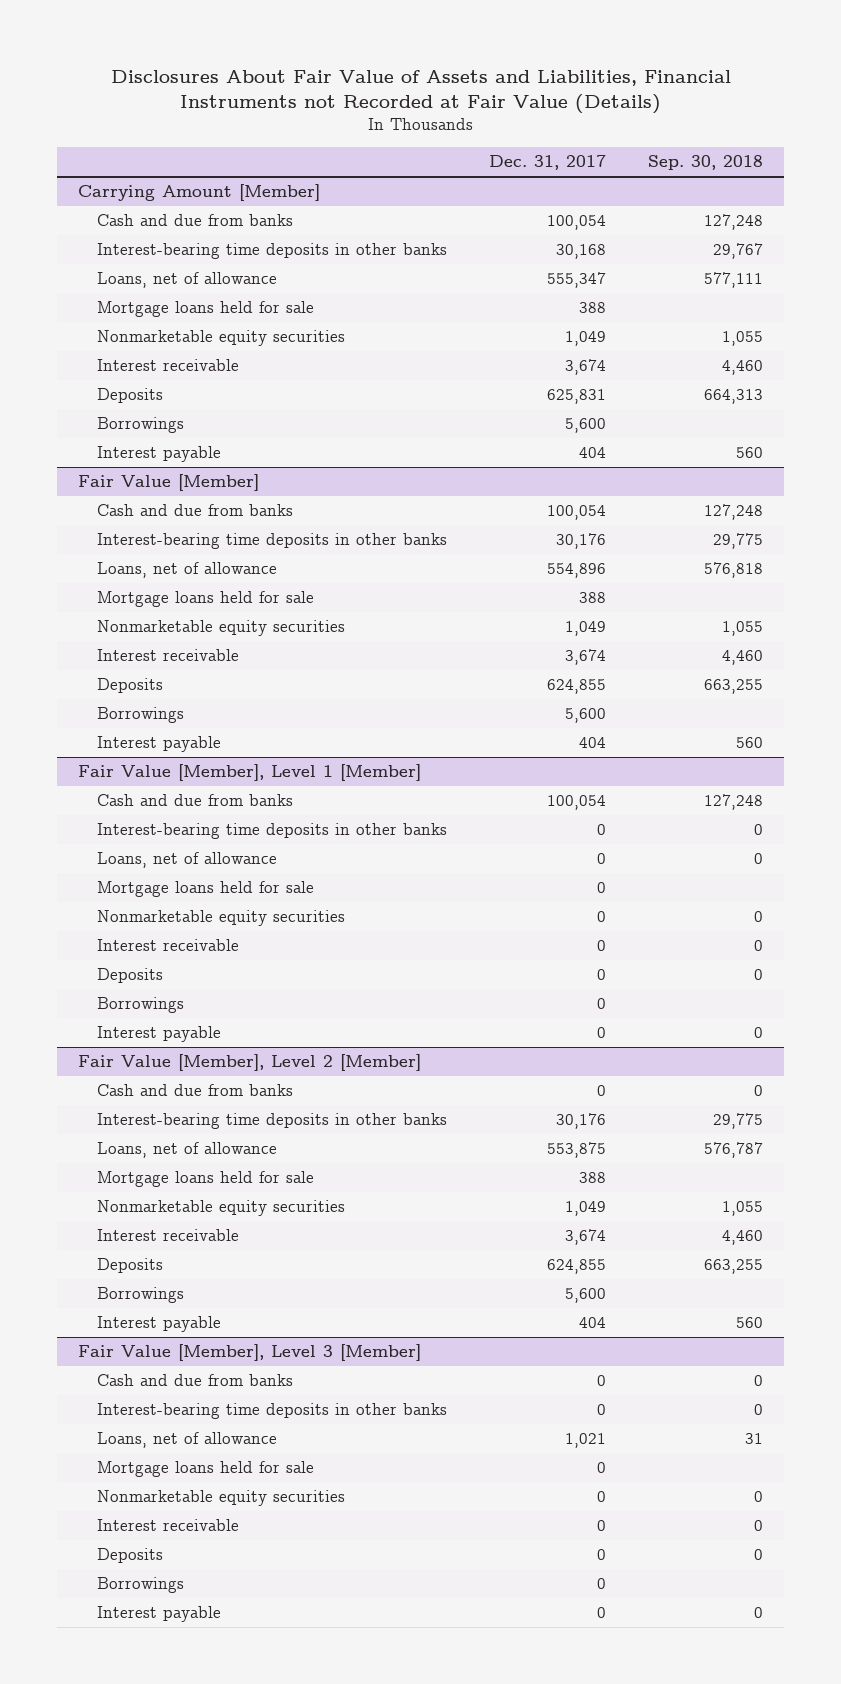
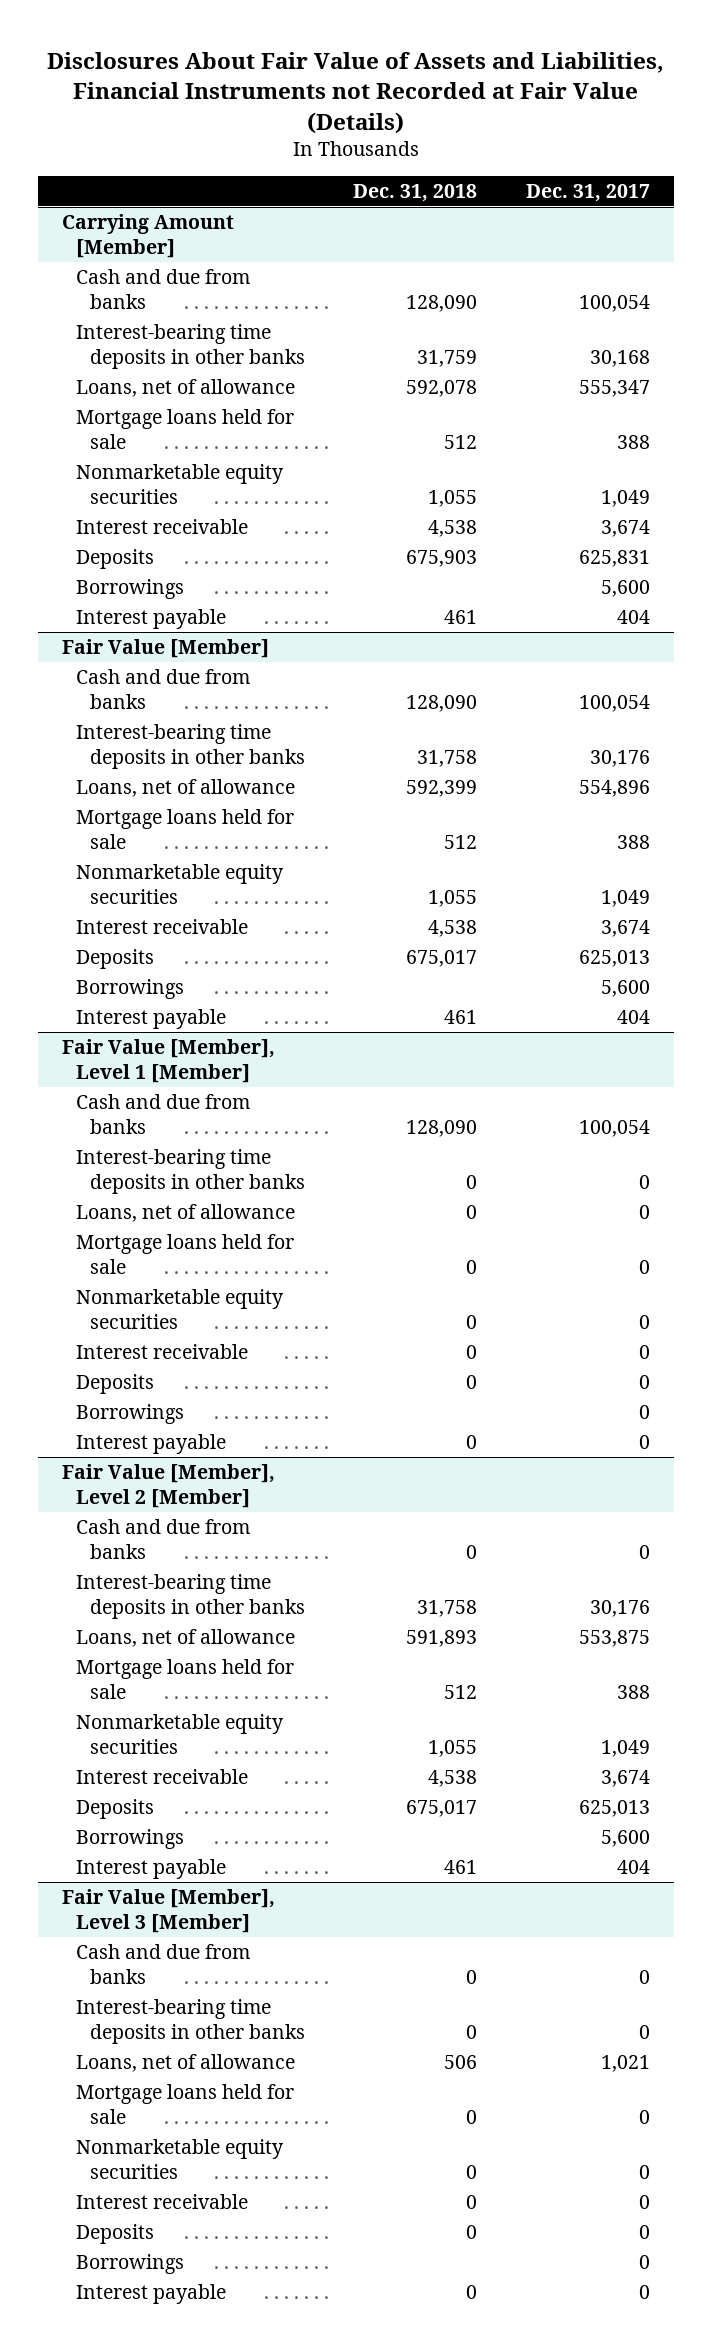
[648,155,764,171] Sep. 30, 2018 -> none
none -> [353,183,478,202] Dec. 31, 2018
[547,679,607,695] 624,855 -> [578,950,650,968] 625,013
[547,1259,607,1275] 624,855 -> [578,1800,650,1818] 625,013

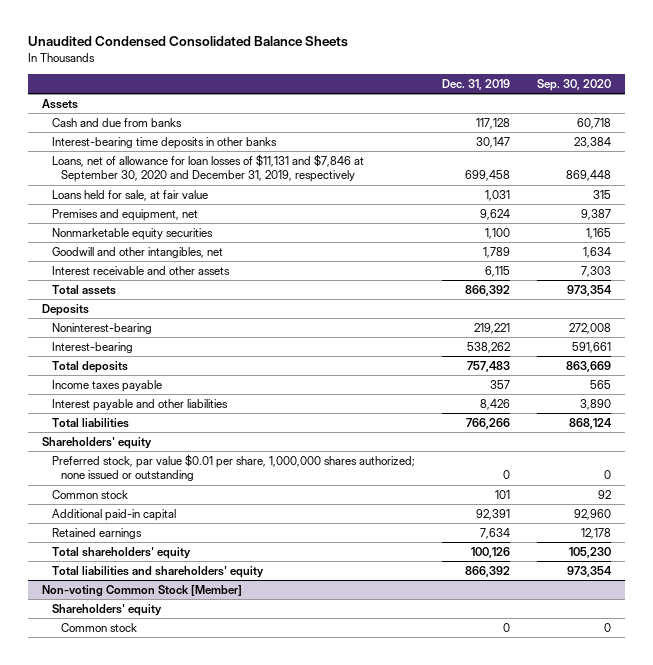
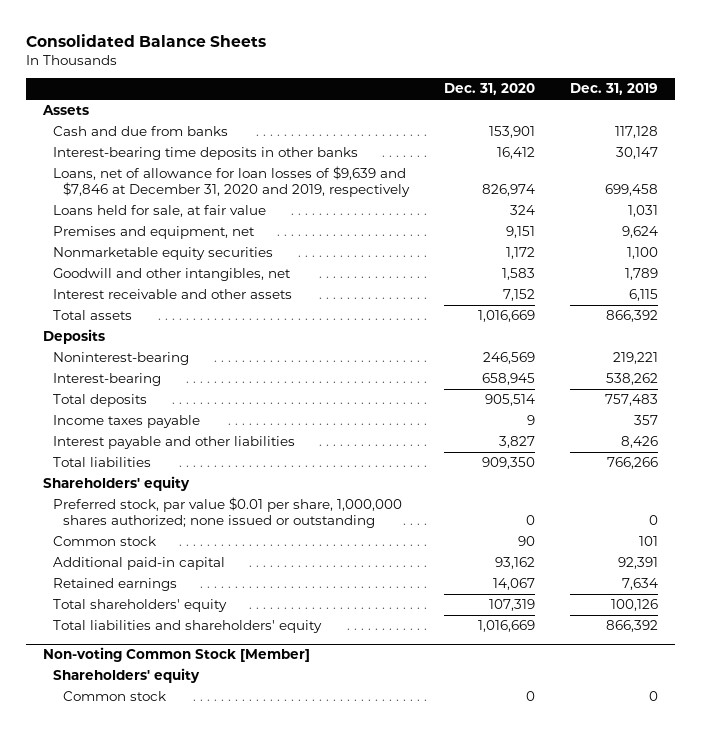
[28,36,349,48] Unaudited Condensed Consolidated Balance Sheets -> [25,33,266,47] Consolidated Balance Sheets
[537,78,612,91] Sep. 30, 2020 -> none
none -> [444,83,536,96] Dec. 31, 2020
[51,153,364,183] Loans, net of allowance for loan losses of $11,131 and $7,846 at September 30, 2020 and December 31, 2019, respectively -> [53,166,411,198] Loans, net of allowance for loan losses of $9,639 and $7,846 at December 31, 2020 and 2019, respectively

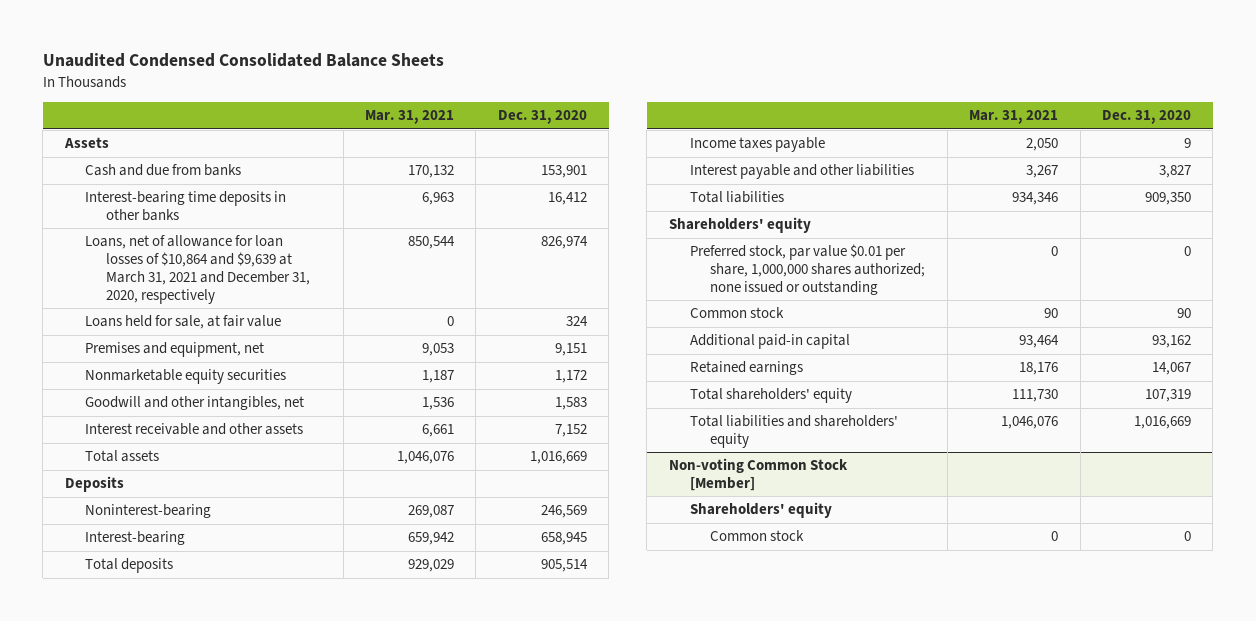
[25,33,266,47] Consolidated Balance Sheets -> [42,53,444,68] Unaudited Condensed Consolidated Balance Sheets
[569,83,658,96] Dec. 31, 2019 -> none
none -> [364,110,454,125] Mar. 31, 2021
[53,166,411,198] Loans, net of allowance for loan losses of $9,639 and $7,846 at December 31, 2020 and 2019, respectively -> [85,235,311,304] Loans, net of allowance for loan losses of $10,864 and $9,639 at March 31, 2021 and December 31, 2020, respectively

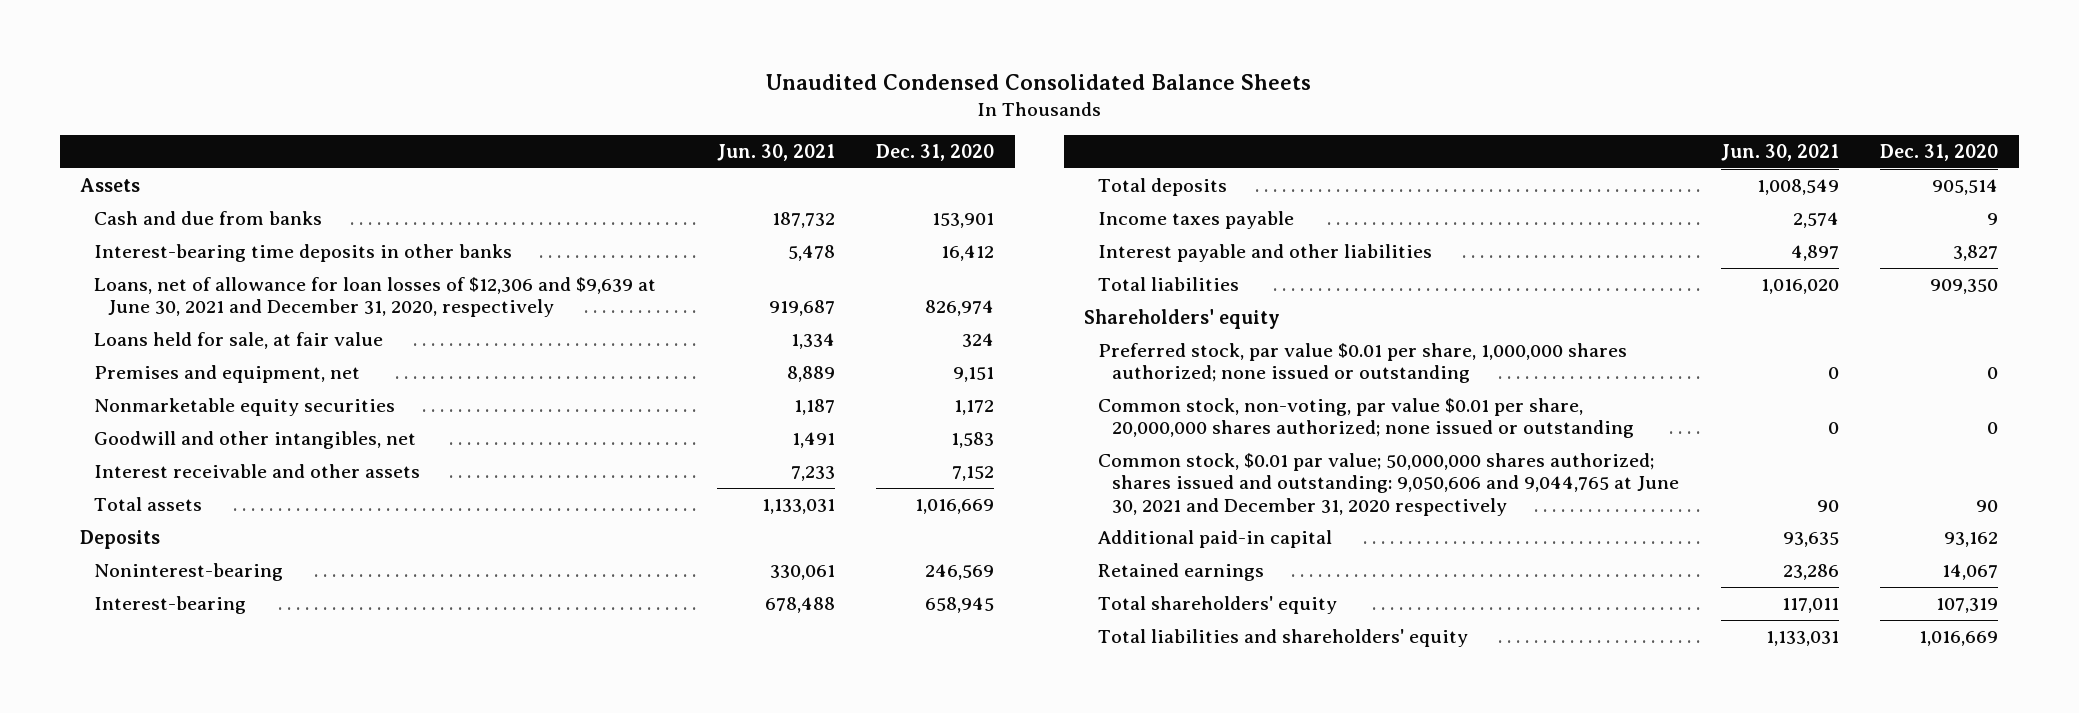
[364,110,454,125] Mar. 31, 2021 -> none
none -> [716,144,835,162] Jun. 30, 2021
[85,235,311,304] Loans, net of allowance for loan losses of $10,864 and $9,639 at March 31, 2021 and December 31, 2020, respectively -> [94,277,657,318] Loans, net of allowance for loan losses of $12,306 and $9,639 at June 30, 2021 and December 31, 2020, respectively
none -> [1098,398,1634,439] Common stock, non-voting, par value $0.01 per share, 20,000,000 shares authorized; none issued or outstanding
[689,307,784,319] Common stock -> [1098,453,1679,516] Common stock, $0.01 par value; 50,000,000 shares authorized; shares issued and outstanding: 9,050,606 and 9,044,765 at June 30, 2021 and December 31, 2020 respectively
[668,458,848,492] Non-voting Common Stock [Member] -> none
[689,502,832,519] Shareholders' equity -> none
[710,530,805,542] Common stock -> none

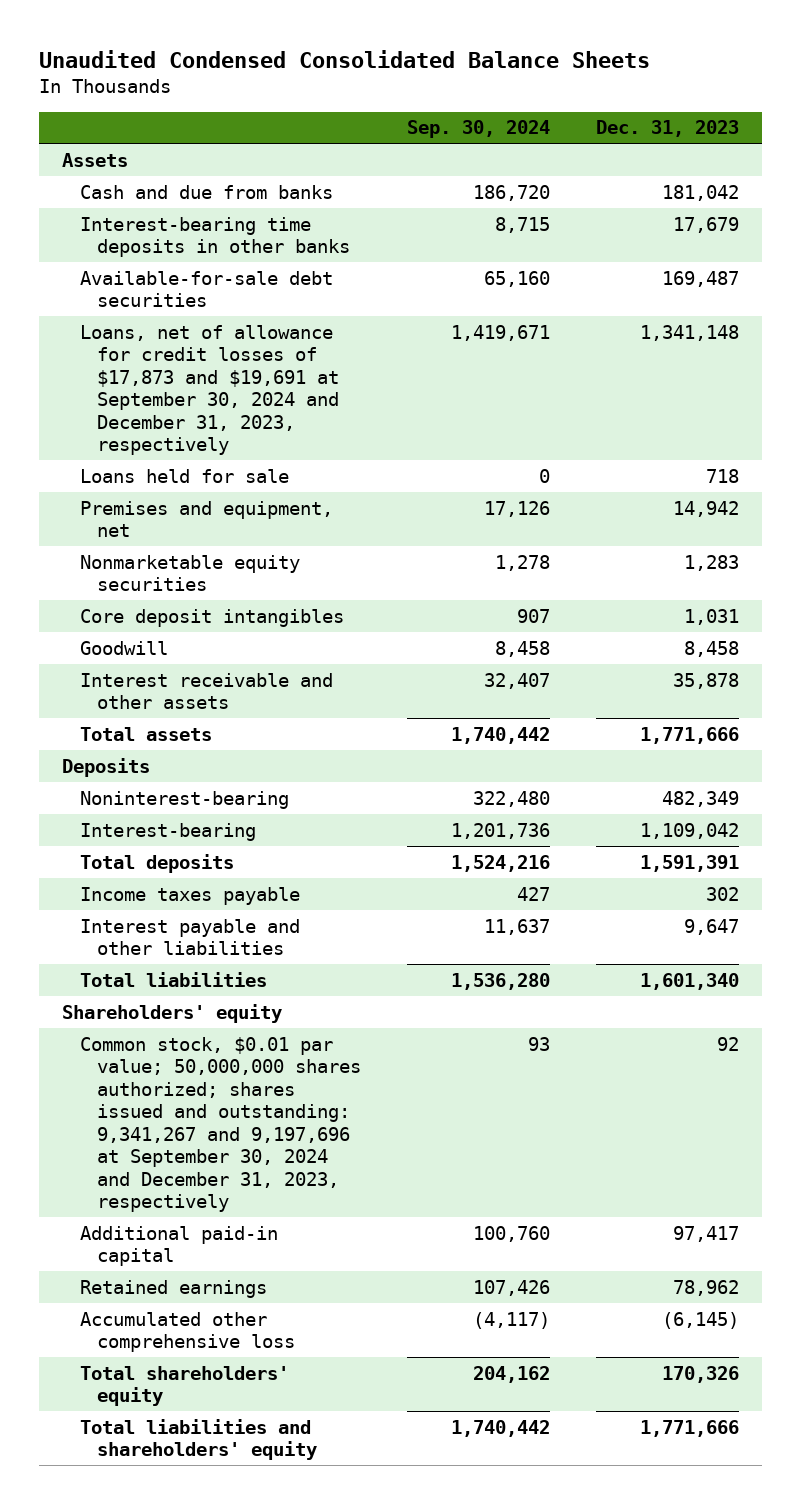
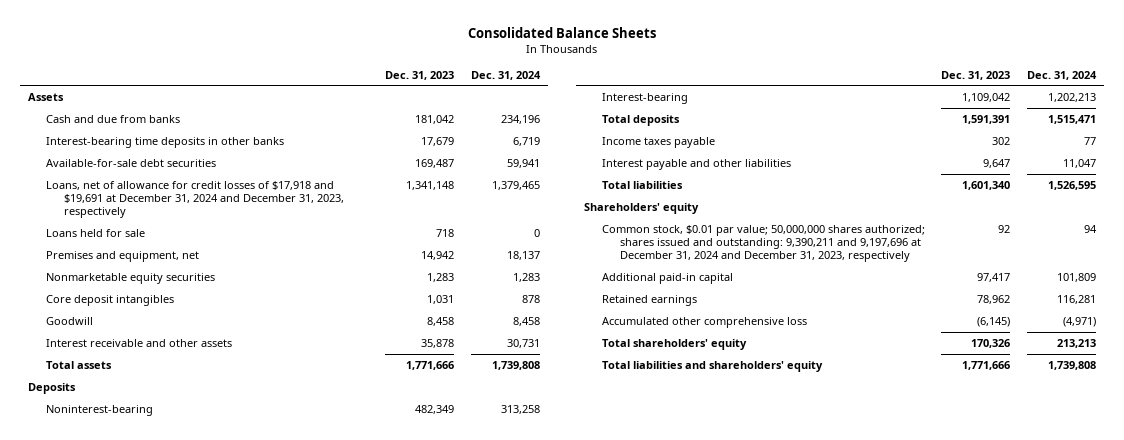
[39,49,651,68] Unaudited Condensed Consolidated Balance Sheets -> [468,26,657,38] Consolidated Balance Sheets
[407,120,551,139] Sep. 30, 2024 -> none
none -> [470,70,541,80] Dec. 31, 2024
[79,324,340,456] Loans, net of allowance for credit losses of $17,873 and $19,691 at September 30, 2024 and December 31, 2023, respectively -> [46,180,344,219] Loans, net of allowance for credit losses of $17,918 and $19,691 at December 31, 2024 and December 31, 2023, respectively
[79,1036,362,1213] Common stock, $0.01 par value; 50,000,000 shares authorized; shares issued and outstanding: 9,341,267 and 9,197,696 at September 30, 2024 and December 31, 2023, respectively -> [601,224,925,263] Common stock, $0.01 par value; 50,000,000 shares authorized; shares issued and outstanding: 9,390,211 and 9,197,696 at December 31, 2024 and December 31, 2023, respectively

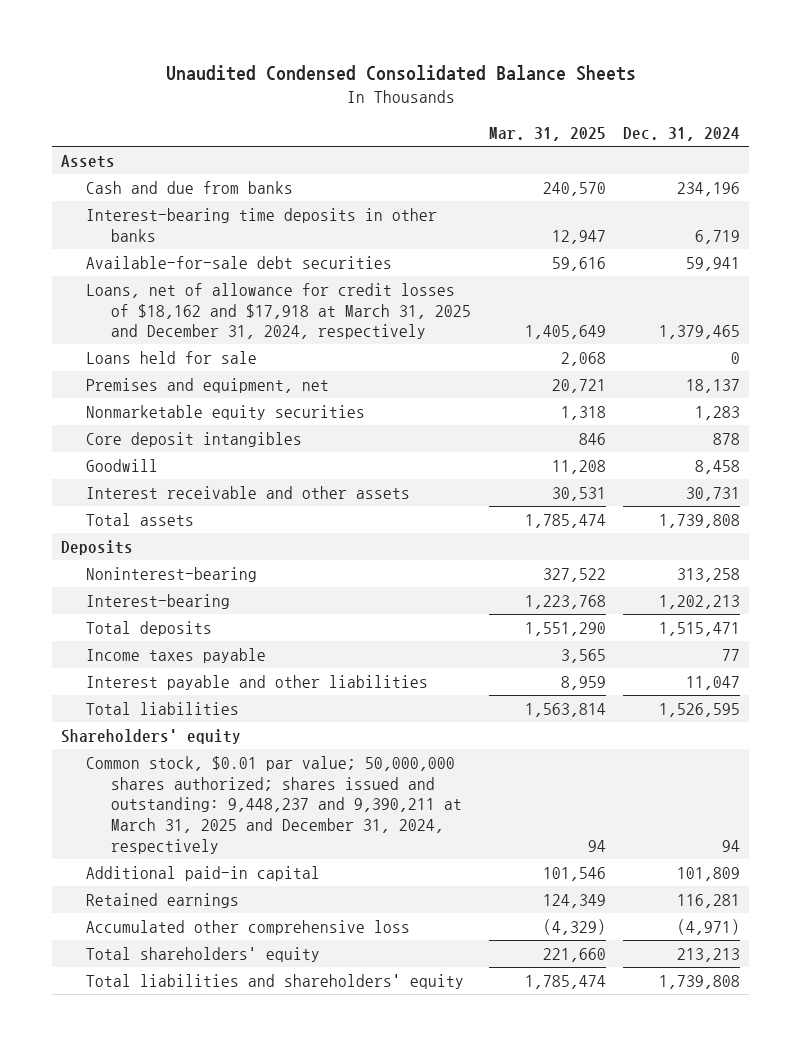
[468,26,657,38] Consolidated Balance Sheets -> [165,64,636,81] Unaudited Condensed Consolidated Balance Sheets
[385,70,455,80] Dec. 31, 2023 -> none
none -> [488,127,606,142] Mar. 31, 2025
[46,180,344,219] Loans, net of allowance for credit losses of $17,918 and $19,691 at December 31, 2024 and December 31, 2023, respectively -> [85,283,472,340] Loans, net of allowance for credit losses of $18,162 and $17,918 at March 31, 2025 and December 31, 2024, respectively
[601,224,925,263] Common stock, $0.01 par value; 50,000,000 shares authorized; shares issued and outstanding: 9,390,211 and 9,197,696 at December 31, 2024 and December 31, 2023, respectively -> [85,756,463,854] Common stock, $0.01 par value; 50,000,000 shares authorized; shares issued and outstanding: 9,448,237 and 9,390,211 at March 31, 2025 and December 31, 2024, respectively

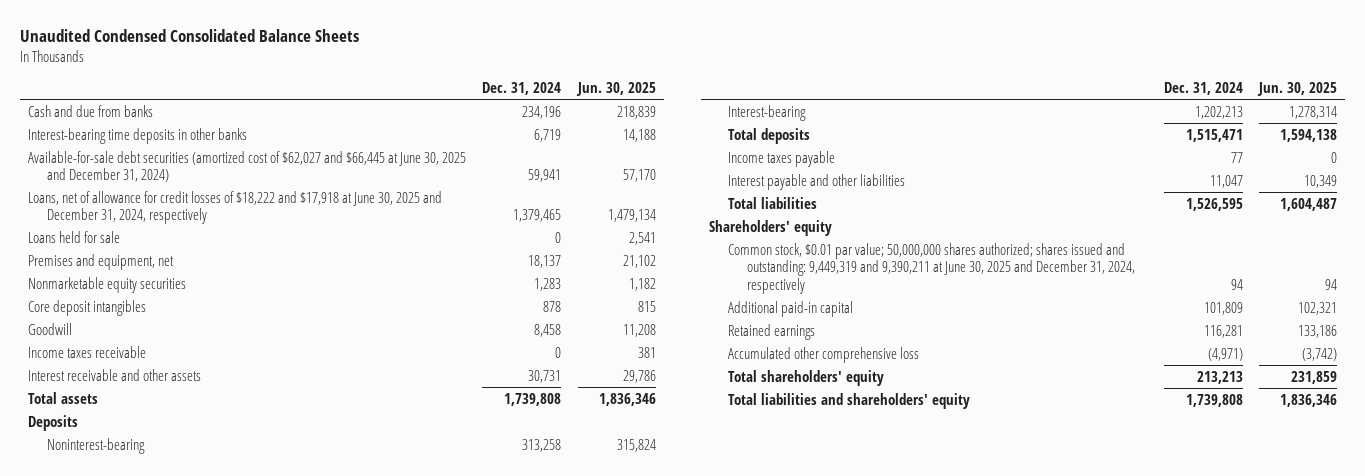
[488,127,606,142] Mar. 31, 2025 -> none
none -> [576,82,657,97] Jun. 30, 2025
[60,155,115,169] Assets -> none
[85,256,392,270] Available-for-sale debt securities -> [27,150,466,183] Available-for-sale debt securities (amortized cost of $62,027 and $66,445 at June 30, 2025 and December 31, 2024)
[85,283,472,340] Loans, net of allowance for credit losses of $18,162 and $17,918 at March 31, 2025 and December 31, 2024, respectively -> [27,190,442,225] Loans, net of allowance for credit losses of $18,222 and $17,918 at June 30, 2025 and December 31, 2024, respectively
none -> [27,345,146,358] Income taxes receivable
[85,756,463,854] Common stock, $0.01 par value; 50,000,000 shares authorized; shares issued and outstanding: 9,448,237 and 9,390,211 at March 31, 2025 and December 31, 2024, respectively -> [727,242,1135,294] Common stock, $0.01 par value; 50,000,000 shares authorized; shares issued and outstanding: 9,449,319 and 9,390,211 at June 30, 2025 and December 31, 2024, respectively

